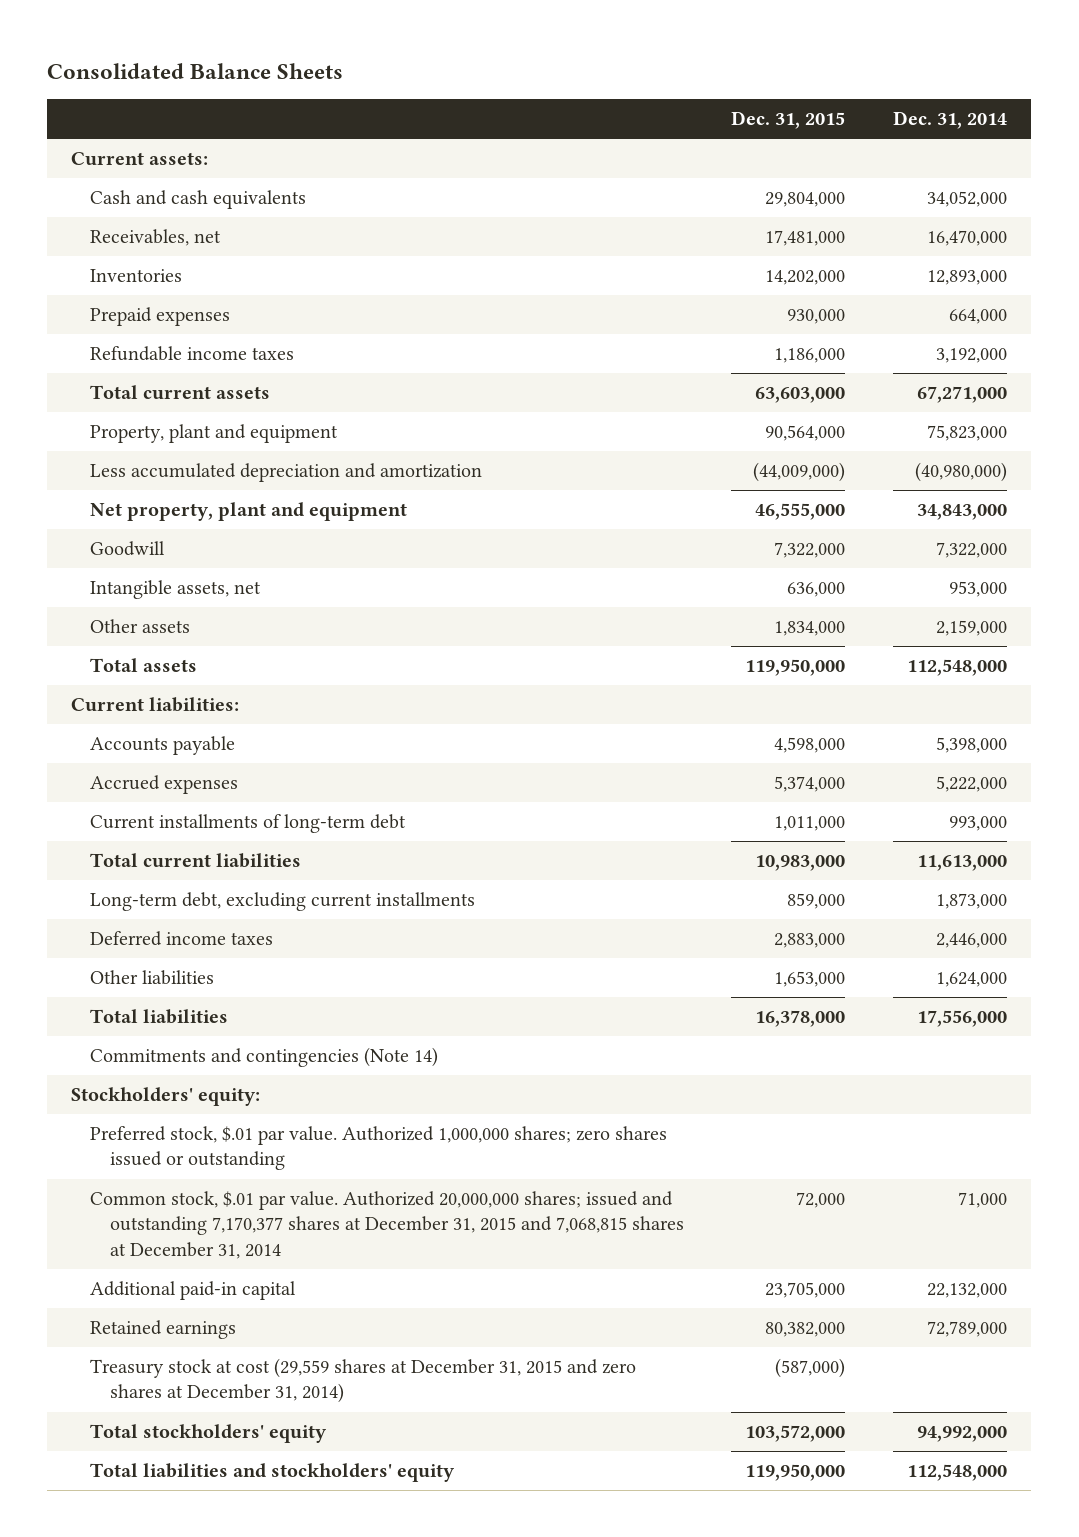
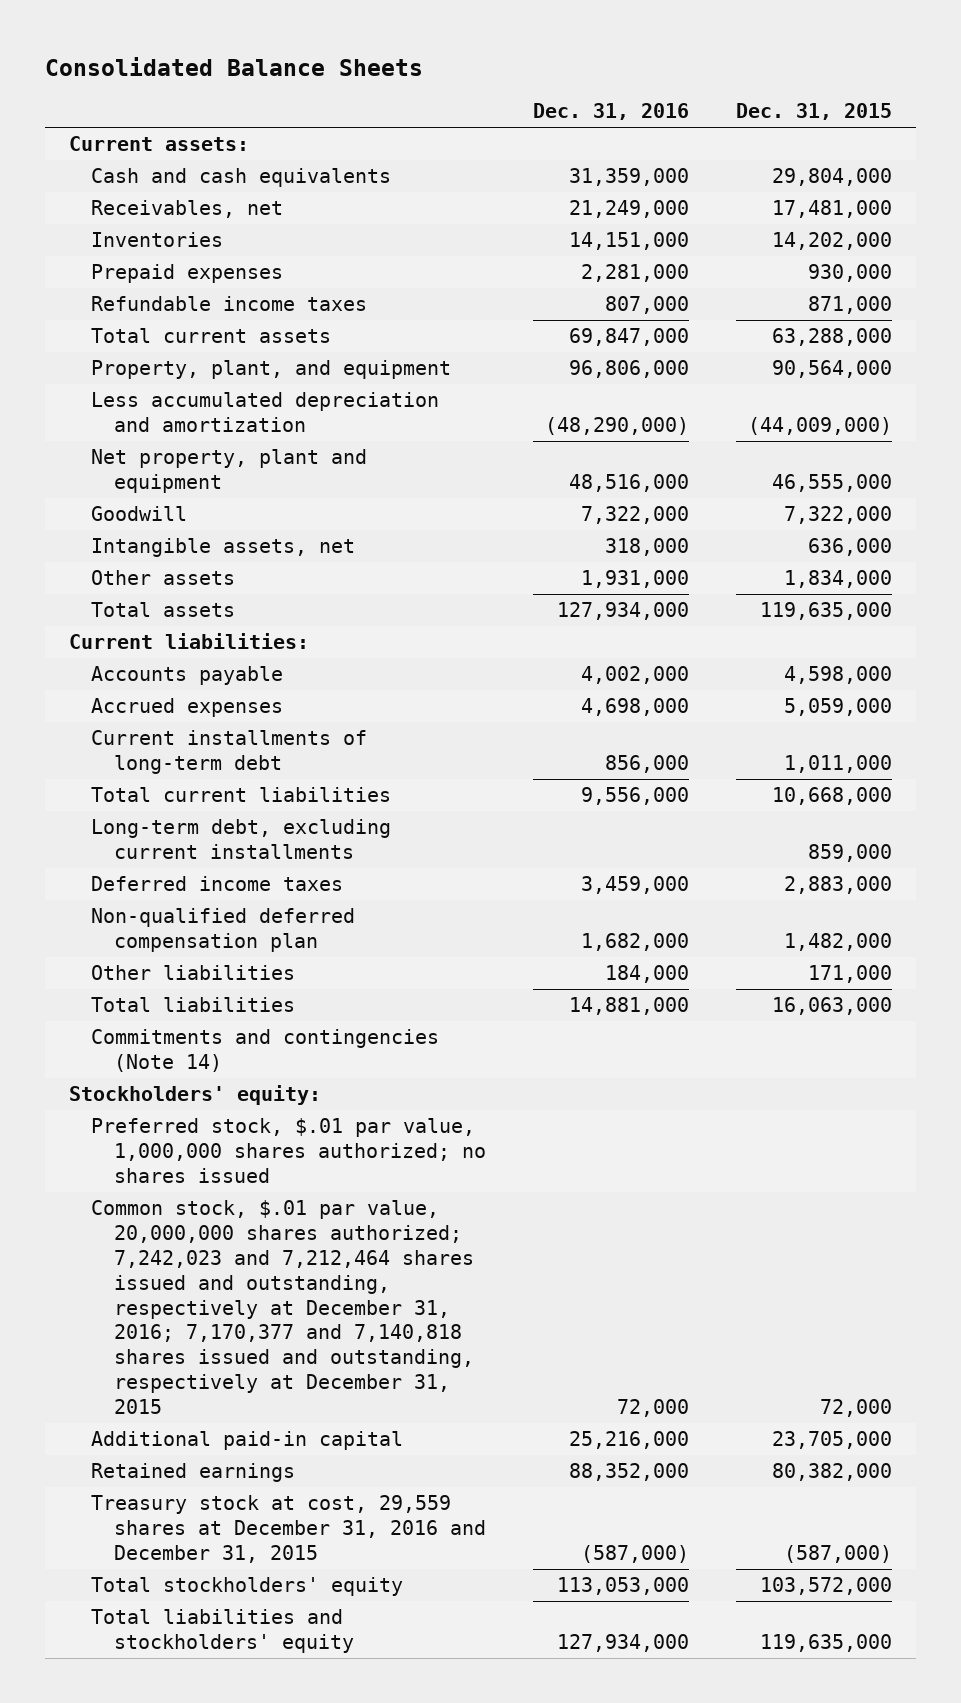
[893,110,1008,129] Dec. 31, 2014 -> none
none -> [532,103,689,121] Dec. 31, 2016
[774,348,846,364] 1,186,000 -> [808,296,893,315] 871,000
[755,387,846,404] 63,603,000 -> [772,328,893,347] 63,288,000
[90,424,339,444] Property, plant and equipment -> [91,360,452,380] Property, plant, and equipment
[745,659,846,677] 119,950,000 -> [760,602,893,621] 119,635,000
[774,776,846,793] 5,374,000 -> [784,698,893,717] 5,059,000
[755,855,846,872] 10,983,000 -> [772,787,893,806] 10,668,000
none -> [91,908,356,953] Non-qualified deferred compensation plan
[774,971,846,988] 1,653,000 -> [808,965,893,984] 171,000
[755,1010,846,1028] 16,378,000 -> [772,997,893,1016] 16,063,000
[90,1126,668,1171] Preferred stock, $.01 par value. Authorized 1,000,000 shares; zero shares issued or outstanding -> [91,1118,486,1183] Preferred stock, $.01 par value, 1,000,000 shares authorized; no shares issued
[90,1191,684,1259] Common stock, $.01 par value. Authorized 20,000,000 shares; issued and outstanding 7,170,377 shares at December 31, 2015 and 7,068,815 shares at December 31, 2014 -> [91,1200,474,1414] Common stock, $.01 par value, 20,000,000 shares authorized; 7,242,023 and 7,212,464 shares issued and outstanding, respectively at December 31, 2016; 7,170,377 and 7,140,818 shares issued and outstanding, respectively at December 31, 2015
[90,1358,637,1404] Treasury stock at cost (29,559 shares at December 31, 2015 and zero shares at December 31, 2014) -> [91,1495,486,1563] Treasury stock at cost, 29,559 shares at December 31, 2016 and December 31, 2015
[745,1464,846,1482] 119,950,000 -> [760,1634,893,1653] 119,635,000

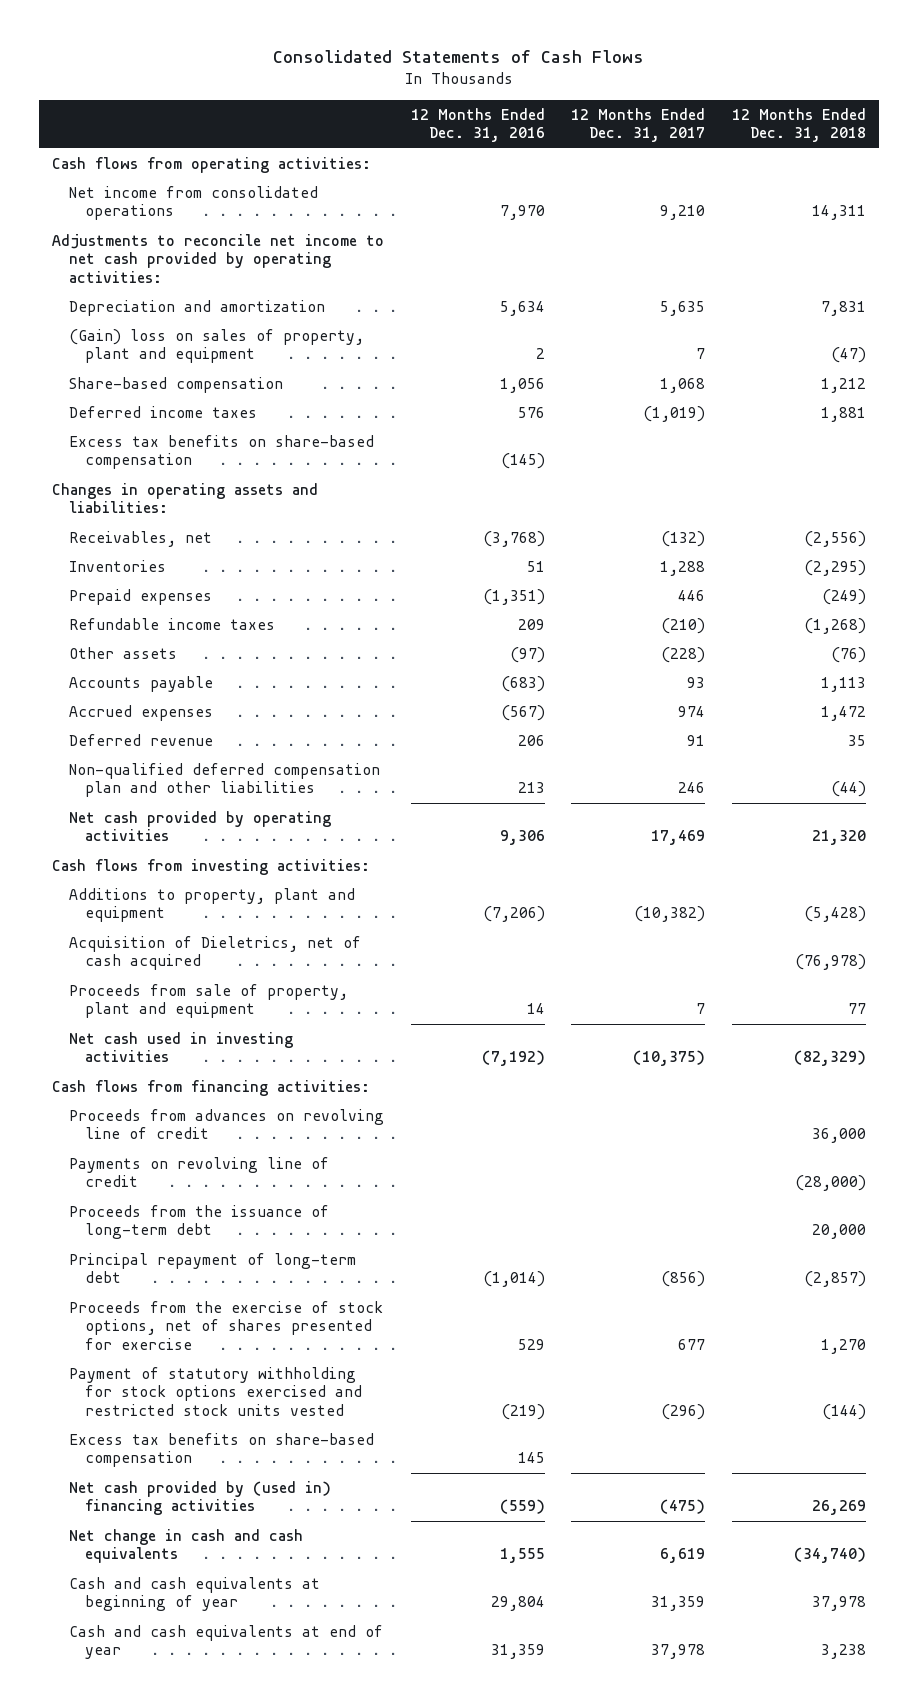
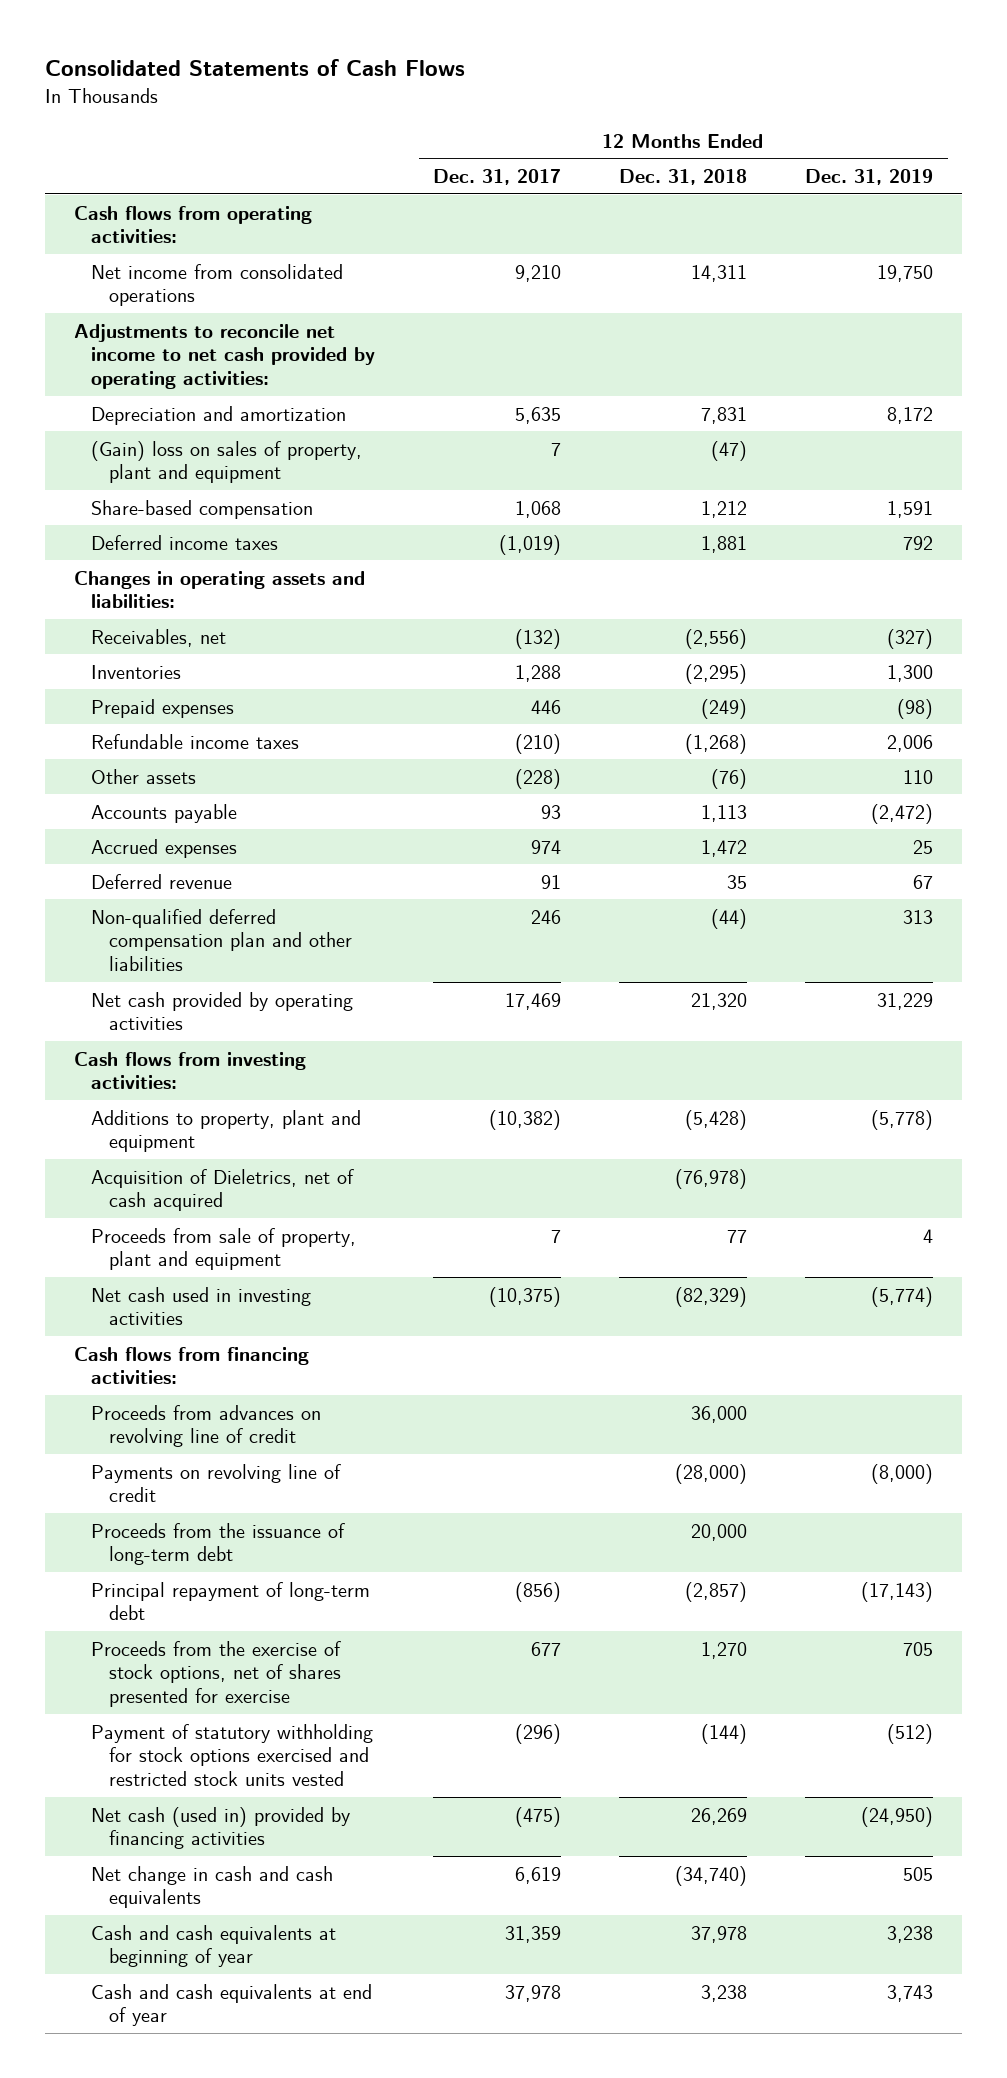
[410,108,545,143] 12 Months Ended Dec. 31, 2016 -> none
none -> [805,168,934,185] Dec. 31, 2019
[68,435,374,470] Excess tax benefits on share-based compensation -> none
[68,1433,374,1468] Excess tax benefits on share-based compensation -> none
[68,1481,331,1516] Net cash provided by (used in) financing activities -> [91,1806,351,1850] Net cash (used in) provided by financing activities

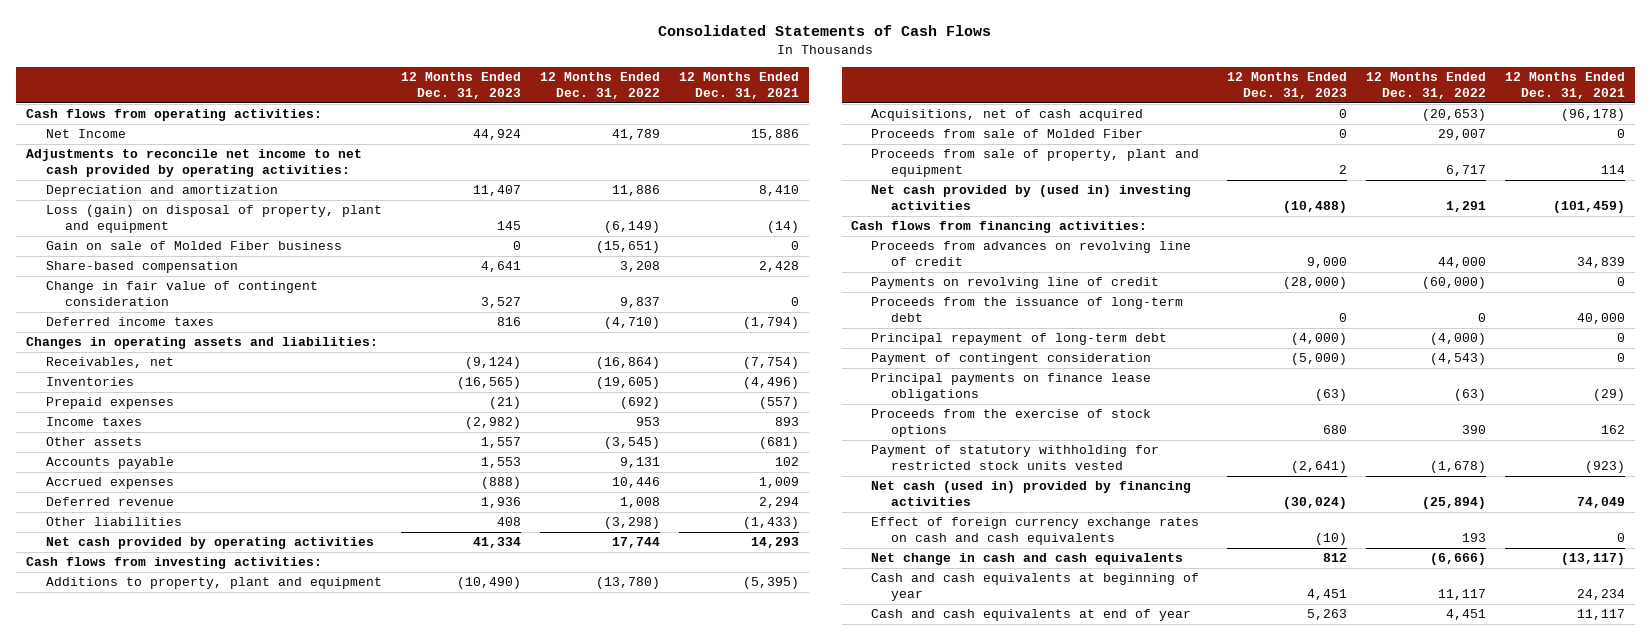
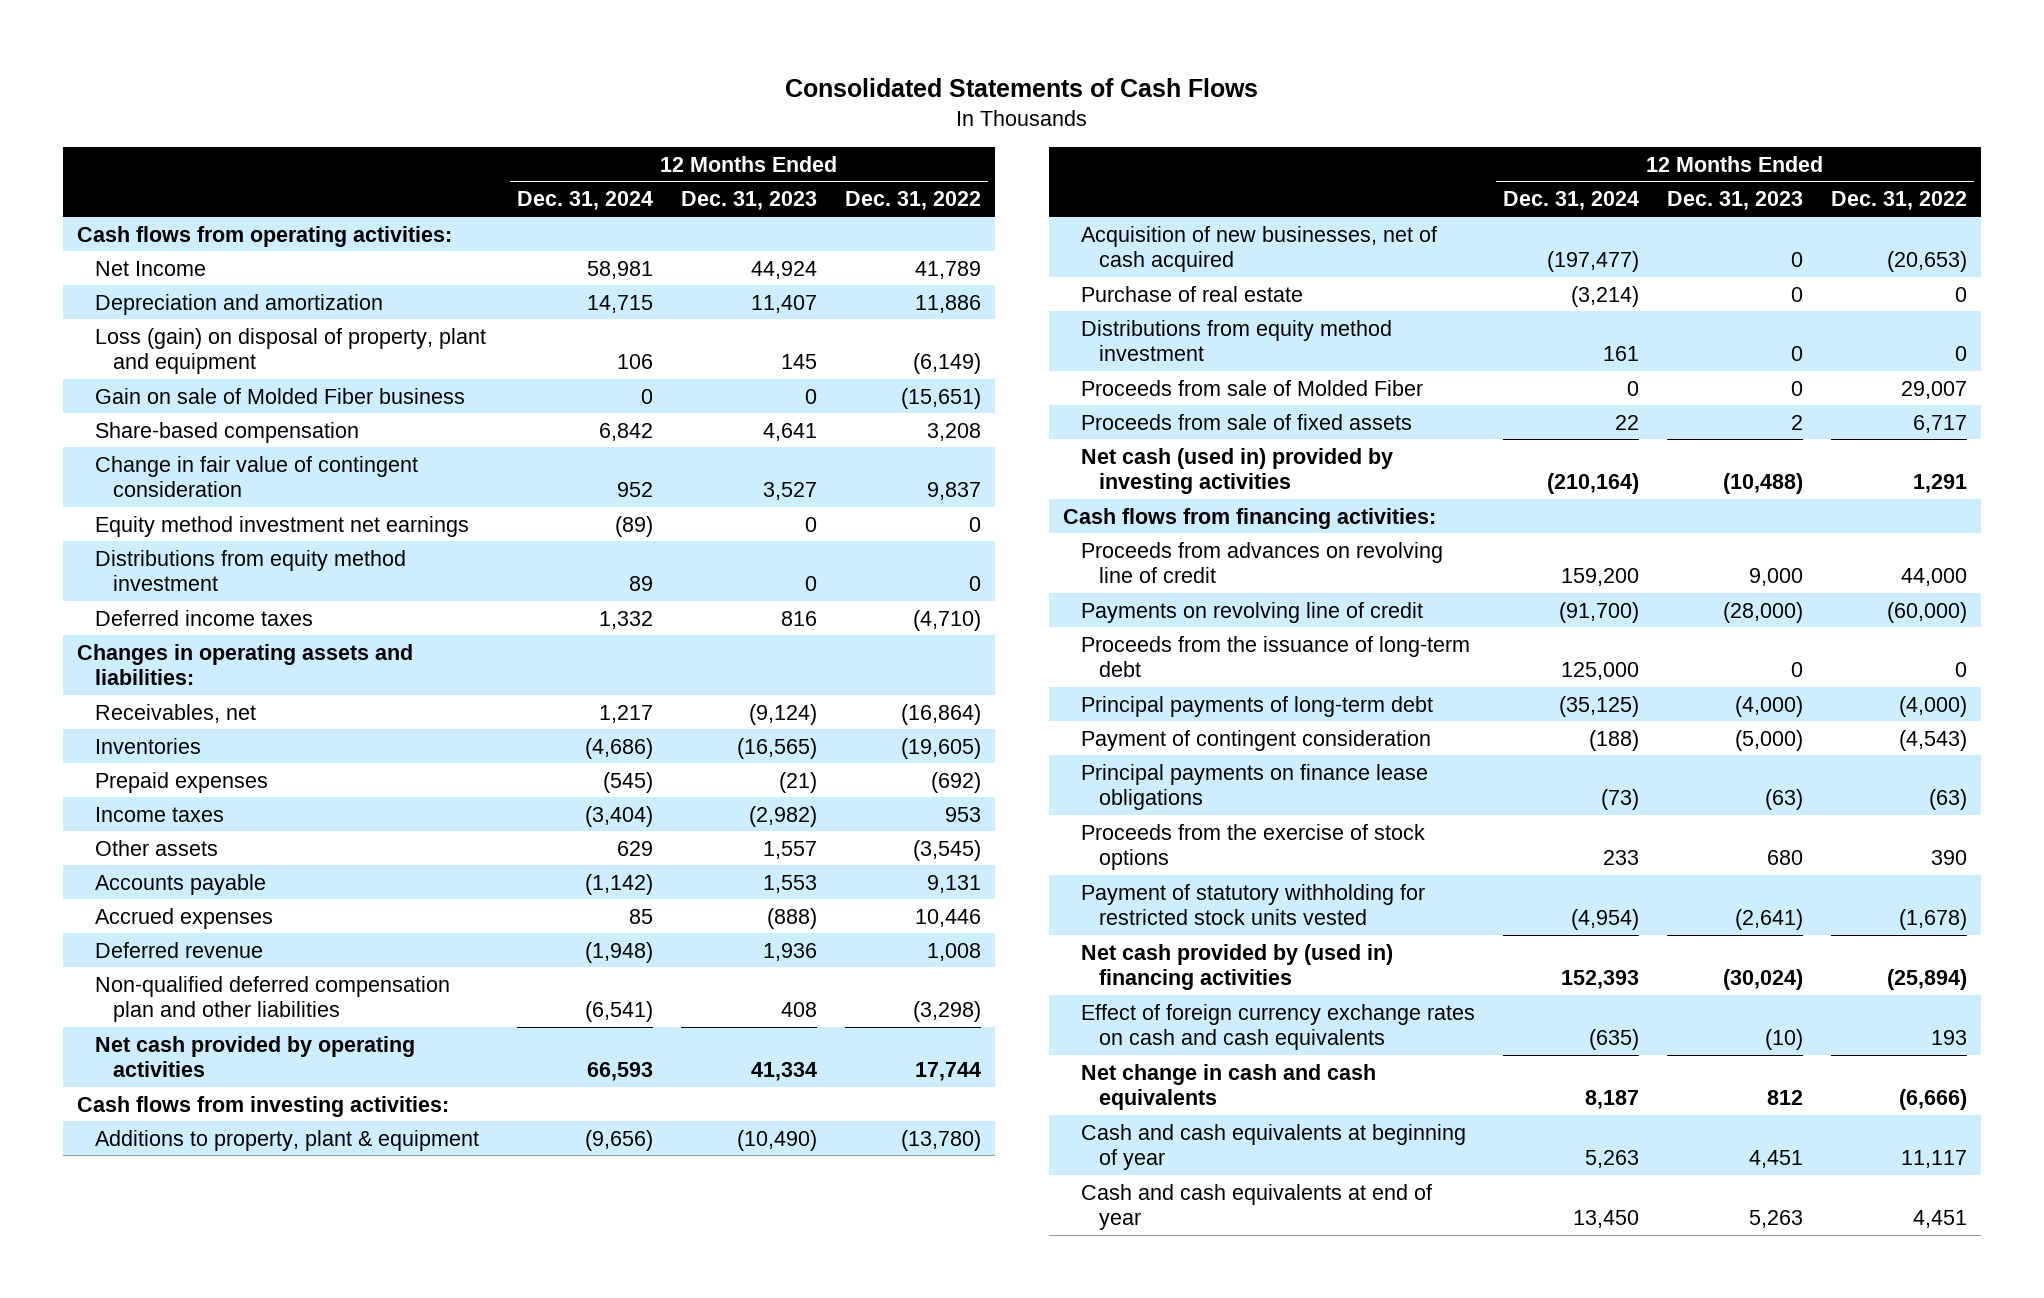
[679,72,800,99] 12 Months Ended Dec. 31, 2021 -> none
none -> [516,191,653,211] Dec. 31, 2024
[25,149,362,178] Adjustments to reconcile net income to net cash provided by operating activities: -> none
none -> [94,515,469,537] Equity method investment net earnings
none -> [94,549,406,592] Distributions from equity method investment
[45,517,182,527] Other liabilities -> [94,975,450,1023] Non-qualified deferred compensation plan and other liabilities
[45,577,382,590] Additions to property, plant and equipment -> [94,1129,479,1151] Additions to property, plant & equipment
[871,109,1144,122] Acquisitions, net of cash acquired -> [1081,225,1438,273] Acquisition of new businesses, net of cash acquired
none -> [1081,285,1304,302] Purchase of real estate
none -> [1081,319,1393,362] Distributions from equity method investment
[871,149,1200,178] Proceeds from sale of property, plant and equipment -> [1081,413,1413,430] Proceeds from sale of fixed assets
[871,185,1192,211] Net cash provided by (used in) investing activities -> [1081,447,1394,495] Net cash (used in) provided by investing activities
[871,333,1168,346] Principal repayment of long-term debt -> [1081,695,1434,717] Principal payments of long-term debt
[871,481,1192,507] Net cash (used in) provided by financing activities -> [1081,943,1394,991] Net cash provided by (used in) financing activities

